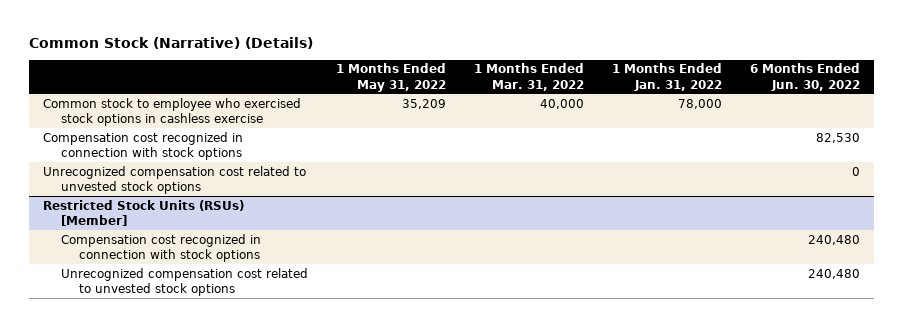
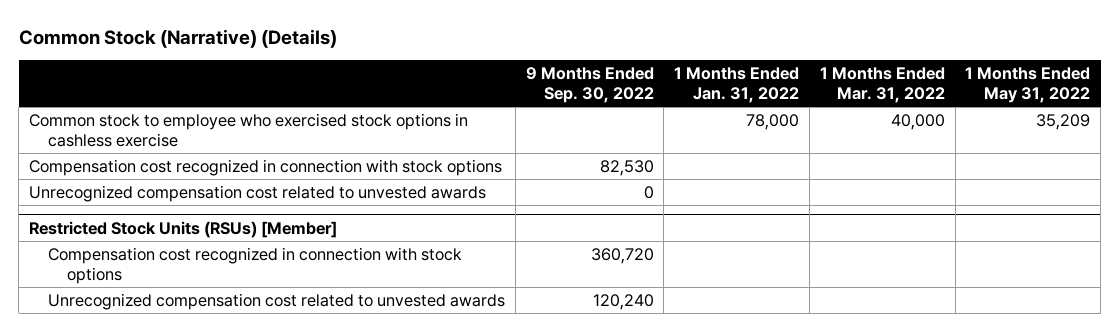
[749,63,860,91] 6 Months Ended Jun. 30, 2022 -> none
none -> [525,67,654,103] 9 Months Ended Sep. 30, 2022
[42,165,306,194] Unrecognized compensation cost related to unvested stock options -> [28,184,486,202] Unrecognized compensation cost related to unvested awards
[61,267,309,296] Unrecognized compensation cost related to unvested stock options -> [48,292,506,310] Unrecognized compensation cost related to unvested awards

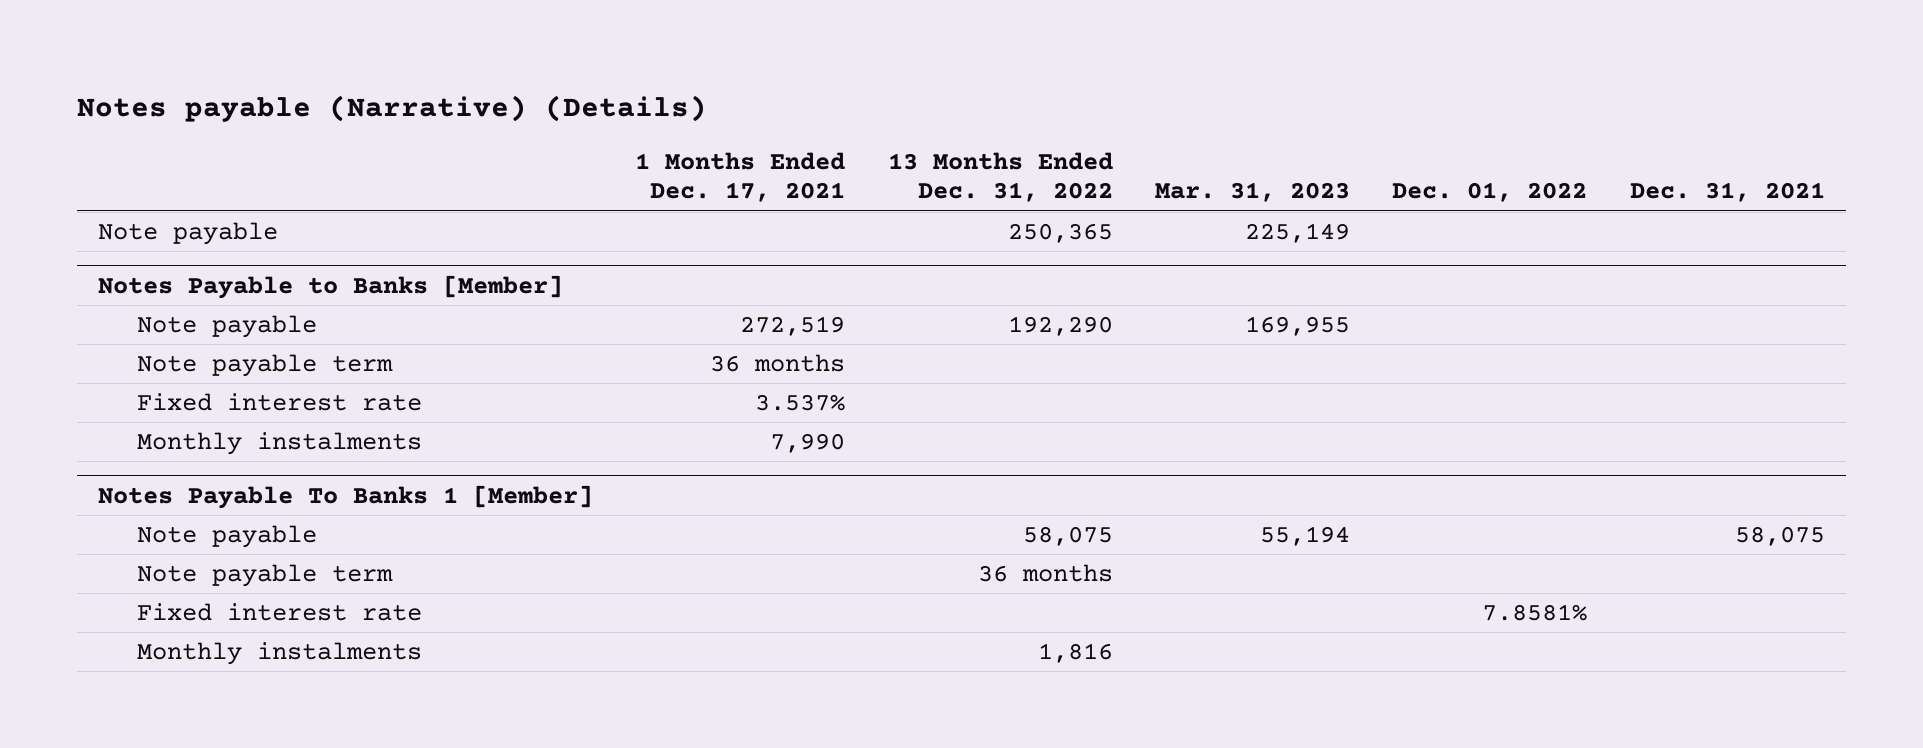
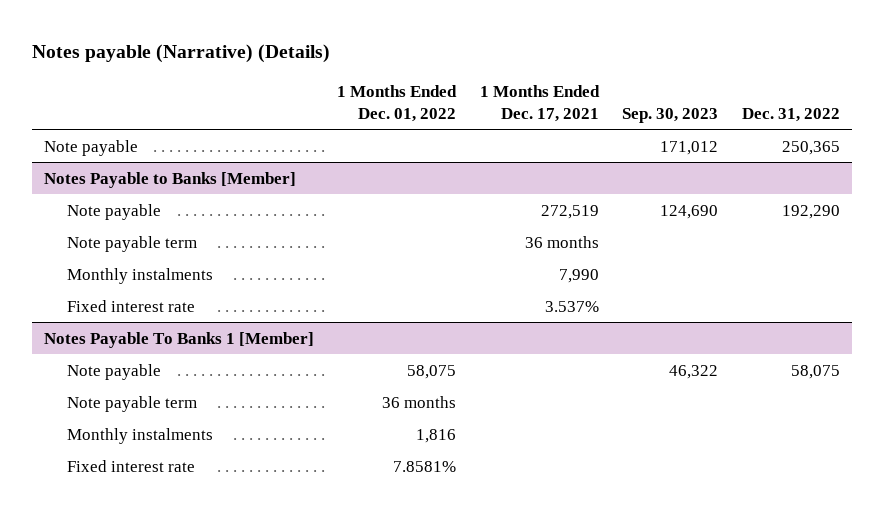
[887,151,1113,203] 13 Months Ended Dec. 31, 2022 -> none
[1154,182,1350,203] Mar. 31, 2023 -> none
[1392,182,1588,203] Dec. 01, 2022 -> none
[1629,182,1825,203] Dec. 31, 2021 -> none
none -> [337,84,458,122] 1 Months Ended Dec. 01, 2022
none -> [622,107,719,123] Sep. 30, 2023
none -> [741,107,840,122] Dec. 31, 2022
[137,393,423,412] Fixed interest rate -> [66,299,195,312] Fixed interest rate
[137,603,423,622] Fixed interest rate -> [66,459,195,472] Fixed interest rate

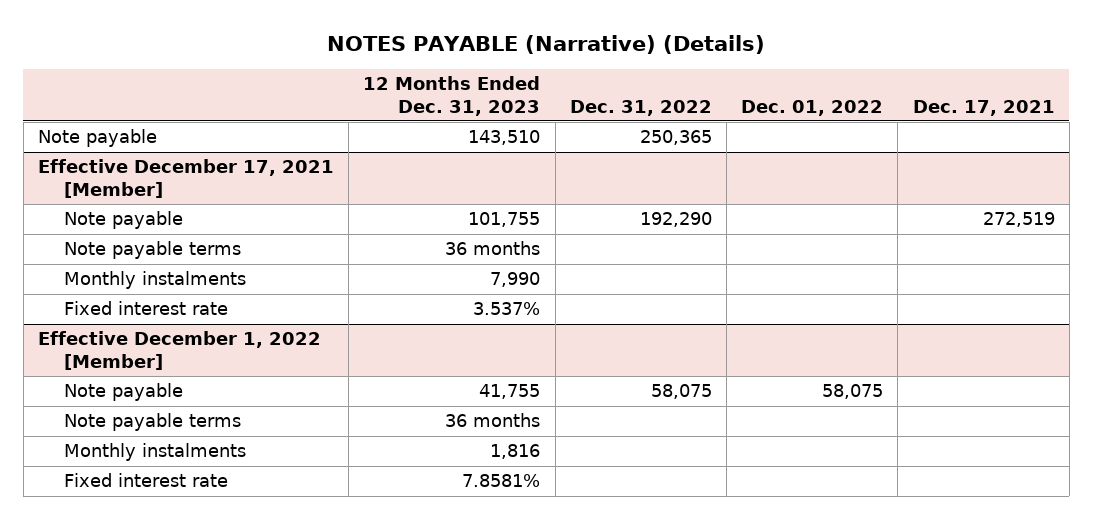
[31,44,330,64] Notes payable (Narrative) (Details) -> [327,34,766,54] NOTES PAYABLE (Narrative) (Details)
[337,84,458,122] 1 Months Ended Dec. 01, 2022 -> none
[479,84,600,122] 1 Months Ended Dec. 17, 2021 -> none
[622,107,719,123] Sep. 30, 2023 -> none
none -> [363,75,541,116] 12 Months Ended Dec. 31, 2023
none -> [741,99,884,116] Dec. 01, 2022
none -> [912,99,1055,116] Dec. 17, 2021
[43,171,296,188] Notes Payable to Banks [Member] -> [38,159,335,198] Effective December 17, 2021 [Member]
[66,235,197,252] Note payable term -> [63,241,241,260] Note payable terms
[43,331,314,348] Notes Payable To Banks 1 [Member] -> [38,331,322,370] Effective December 1, 2022 [Member]
[66,395,197,412] Note payable term -> [63,413,241,432] Note payable terms

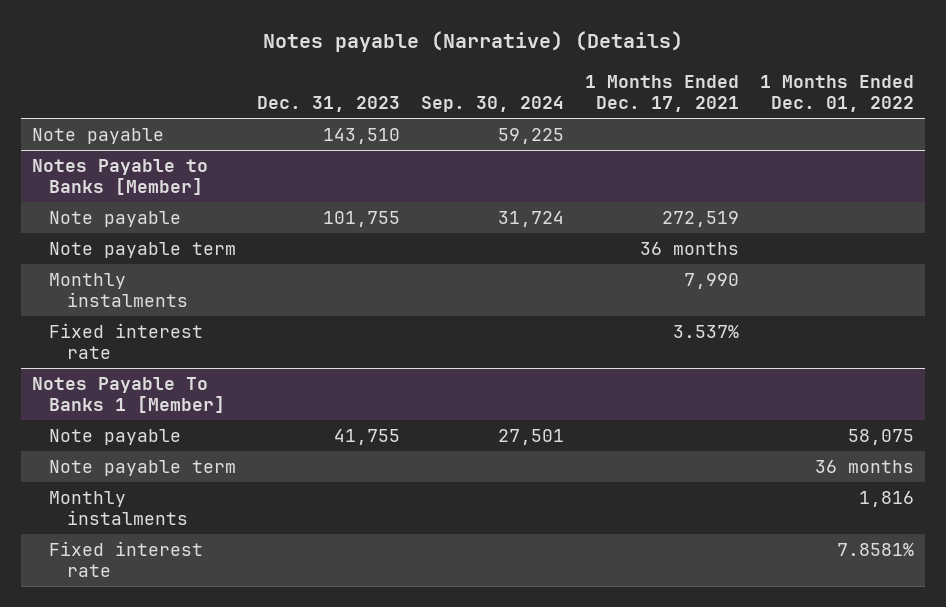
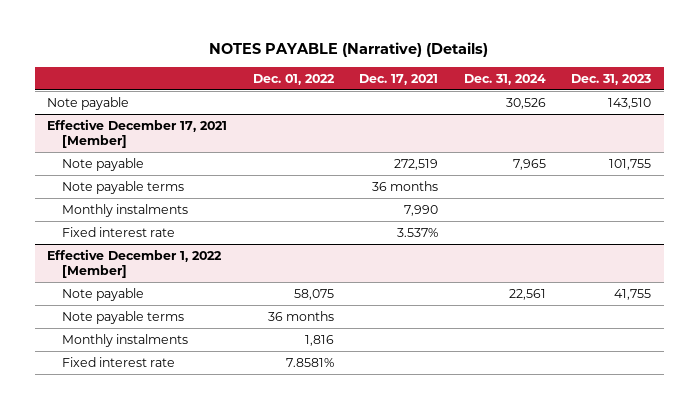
[263,31,684,53] Notes payable (Narrative) (Details) -> [209,42,489,58] NOTES PAYABLE (Narrative) (Details)
[421,96,565,113] Sep. 30, 2024 -> none
[585,74,740,113] 1 Months Ended Dec. 17, 2021 -> none
[760,74,915,113] 1 Months Ended Dec. 01, 2022 -> none
none -> [252,73,335,85] Dec. 01, 2022
none -> [359,73,439,85] Dec. 17, 2021
none -> [463,73,546,85] Dec. 31, 2024
[31,158,208,196] Notes Payable to Banks [Member] -> [47,118,228,149] Effective December 17, 2021 [Member]
[49,241,237,258] Note payable term -> [61,180,184,194] Note payable terms
[31,376,226,414] Notes Payable To Banks 1 [Member] -> [47,248,223,279] Effective December 1, 2022 [Member]
[49,459,237,476] Note payable term -> [61,310,184,324] Note payable terms

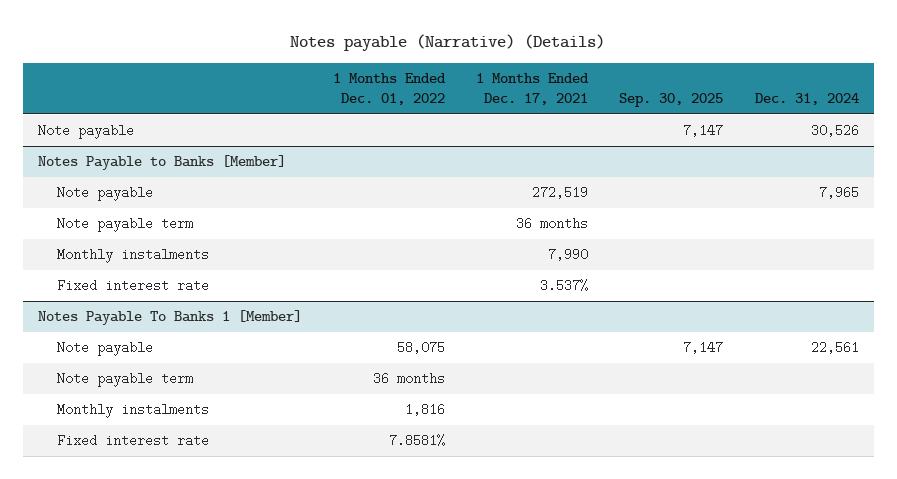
[209,42,489,58] NOTES PAYABLE (Narrative) (Details) -> [290,34,606,52] Notes payable (Narrative) (Details)
[252,73,335,85] Dec. 01, 2022 -> none
[359,73,439,85] Dec. 17, 2021 -> none
[571,73,652,85] Dec. 31, 2023 -> none
none -> [333,73,447,106] 1 Months Ended Dec. 01, 2022
none -> [476,73,590,106] 1 Months Ended Dec. 17, 2021
none -> [619,93,724,108] Sep. 30, 2025
[47,118,228,149] Effective December 17, 2021 [Member] -> [38,155,287,171] Notes Payable to Banks [Member]
[61,180,184,194] Note payable terms -> [56,217,193,233] Note payable term
[47,248,223,279] Effective December 1, 2022 [Member] -> [38,310,303,326] Notes Payable To Banks 1 [Member]
[61,310,184,324] Note payable terms -> [56,372,193,388] Note payable term

